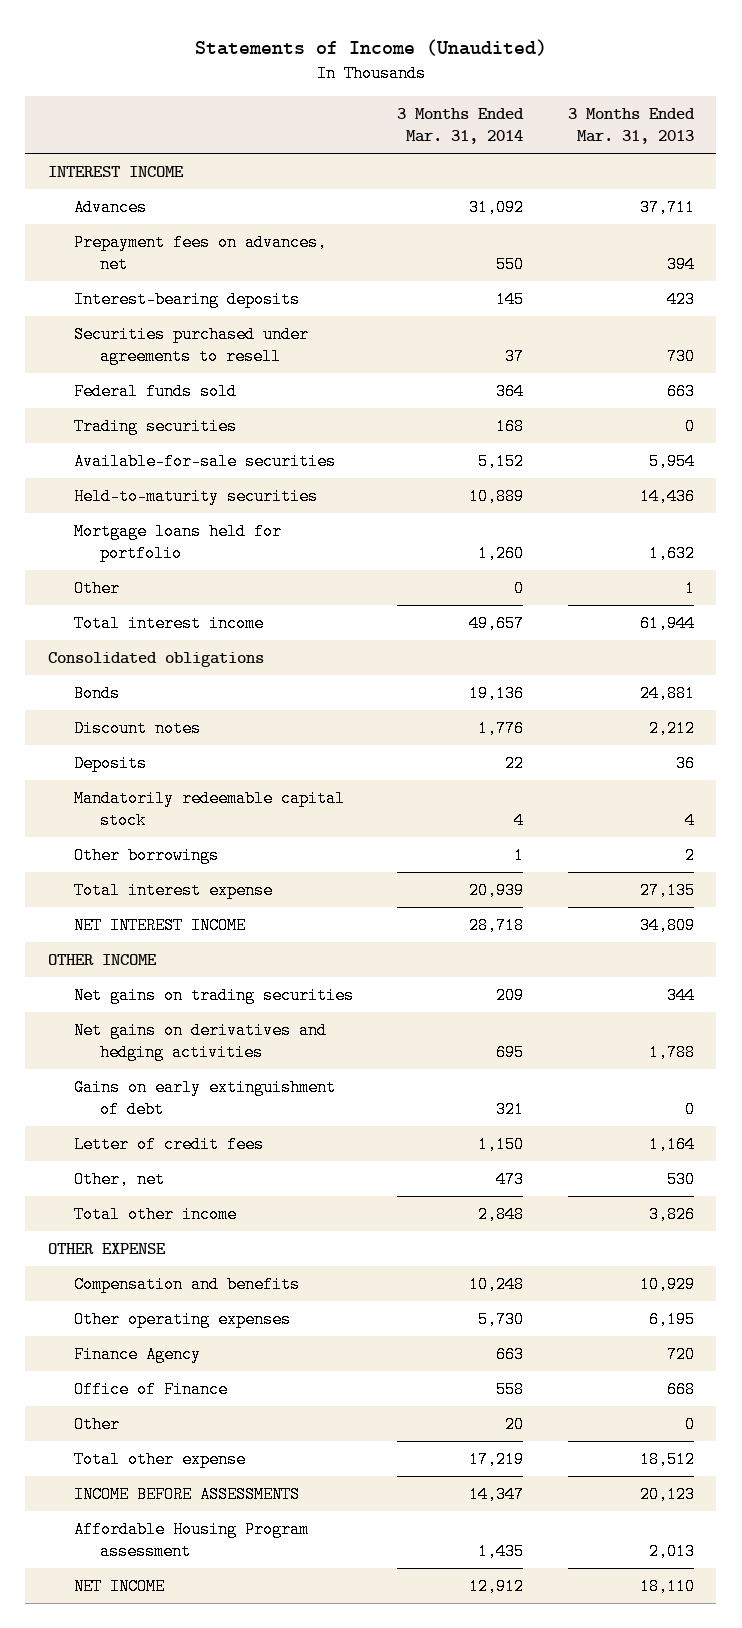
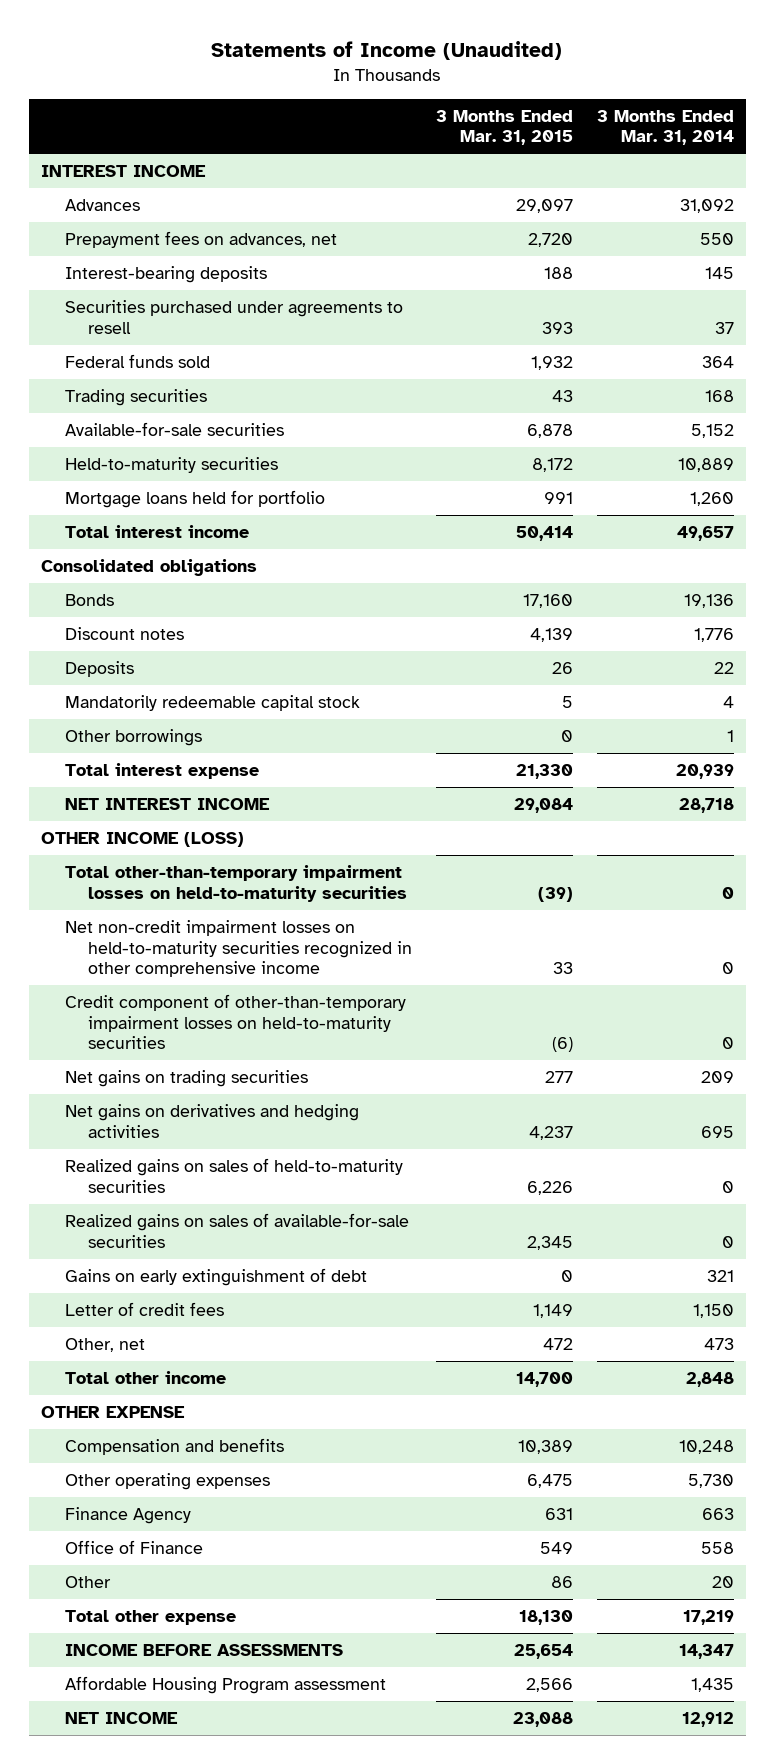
[568,108,696,145] 3 Months Ended Mar. 31, 2013 -> none
none -> [436,109,574,146] 3 Months Ended Mar. 31, 2015
[73,580,120,598] Other -> none
[47,954,157,966] OTHER INCOME -> [40,832,244,848] OTHER INCOME (LOSS)
none -> [64,865,408,902] Total other-than-temporary impairment losses on held-to-maturity securities
none -> [64,920,413,978] Net non-credit impairment losses on held-to-maturity securities recognized in other comprehensive income
none -> [64,994,406,1050] Credit component of other-than-temporary impairment losses on held-to-maturity securities
none -> [64,1158,403,1193] Realized gains on sales of held-to-maturity securities
none -> [64,1213,409,1248] Realized gains on sales of available-for-sale securities

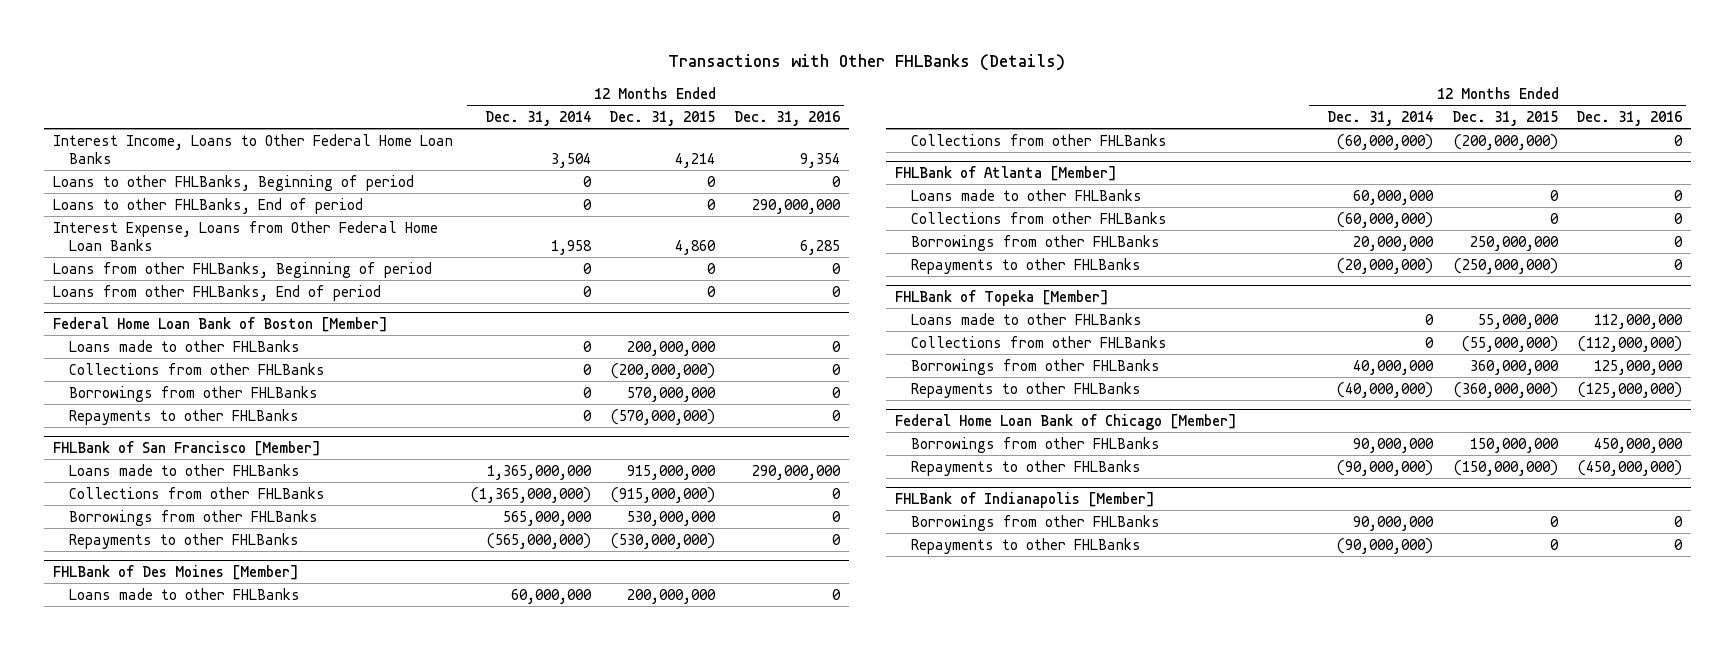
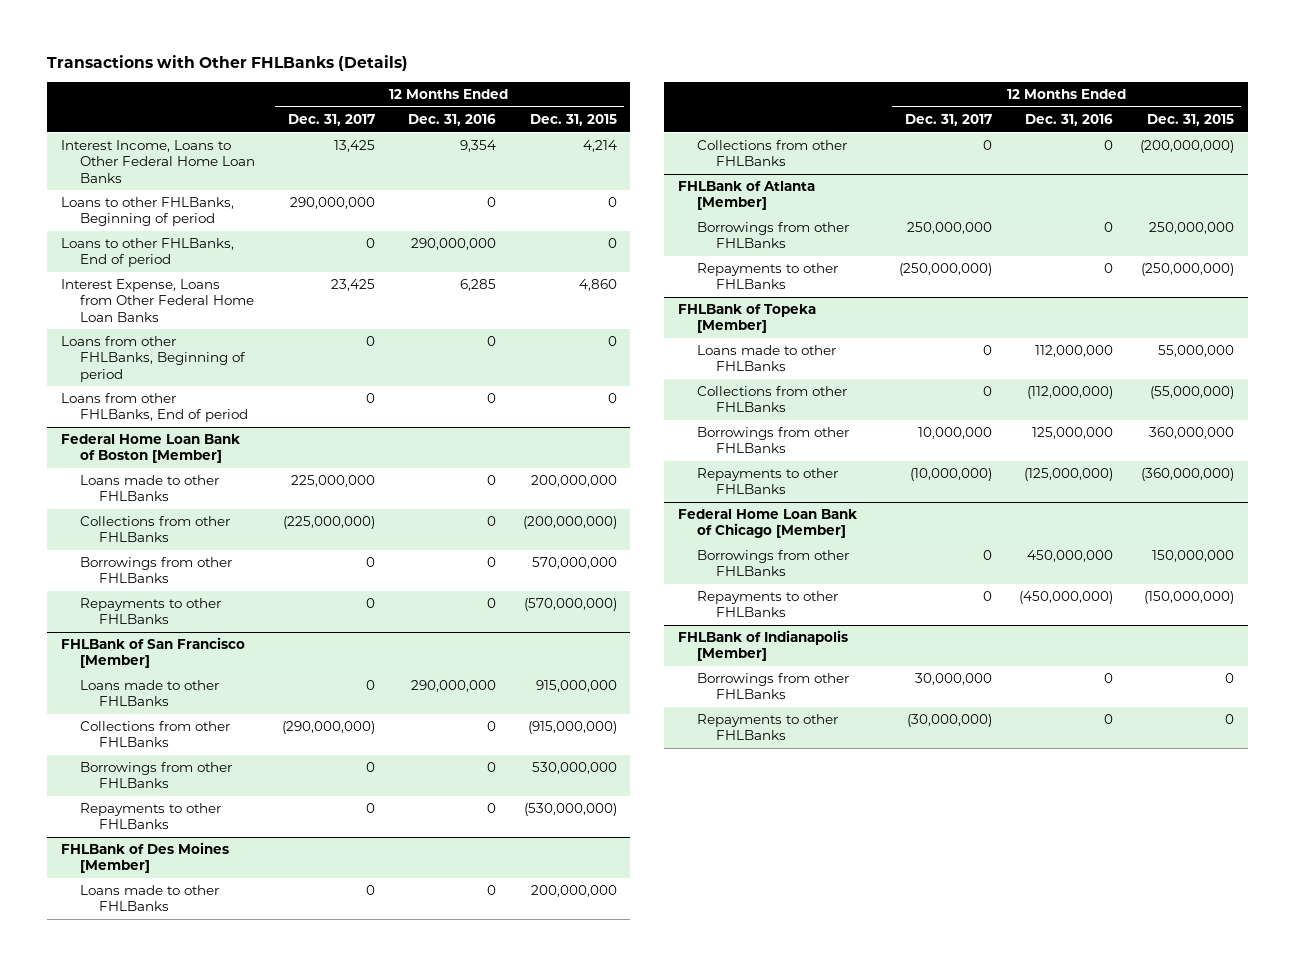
[485,110,592,126] Dec. 31, 2014 -> none
none -> [287,113,375,126] Dec. 31, 2017
[911,188,1143,201] Loans made to other FHLBanks -> none
[911,211,1168,224] Collections from other FHLBanks -> none

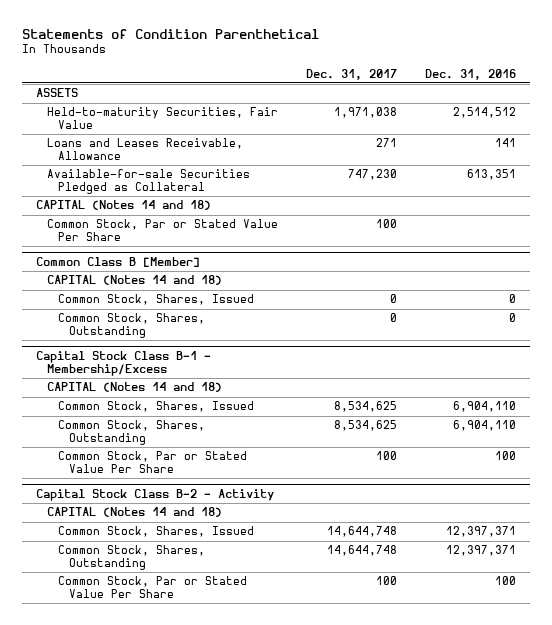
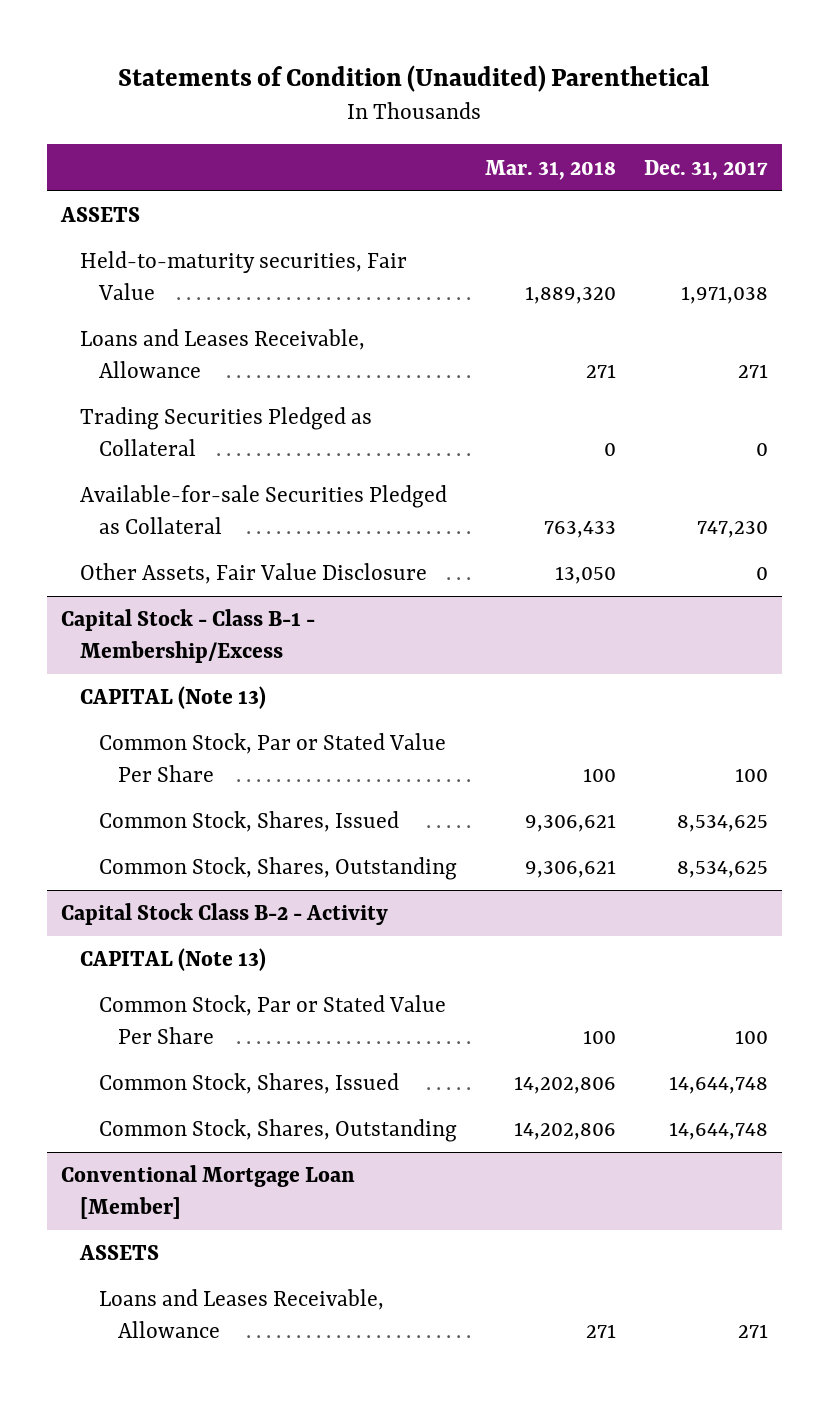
[21,28,319,39] Statements of Condition Parenthetical -> [118,64,710,92] Statements of Condition (Unaudited) Parenthetical
[425,68,517,80] Dec. 31, 2016 -> none
none -> [484,159,616,180] Mar. 31, 2018
[47,107,279,130] Held-to-maturity Securities, Fair Value -> [79,251,407,301] Held-to-maturity securities, Fair Value
none -> [79,407,372,457] Trading Securities Pledged as Collateral
[35,200,211,211] CAPITAL (Notes 14 and 18) -> none
none -> [79,563,427,585] Other Assets, Fair Value Disclosure
none -> [60,609,315,664] Capital Stock - Class B-1 - Membership/Excess
none -> [79,686,266,710] CAPITAL (Note 13)
[35,256,200,267] Common Class B [Member] -> none
[47,275,223,286] CAPITAL (Notes 14 and 18) -> none
[58,294,255,306] Common Stock, Shares, Issued -> none
[58,313,206,339] Common Stock, Shares, Outstanding -> none
[35,350,211,376] Capital Stock Class B-1 - Membership/Excess -> none
[47,382,223,393] CAPITAL (Notes 14 and 18) -> none
[58,451,248,474] Common Stock, Par or Stated Value Per Share -> none
[47,507,223,518] CAPITAL (Notes 14 and 18) -> none
none -> [79,948,266,972] CAPITAL (Note 13)
[58,576,248,599] Common Stock, Par or Stated Value Per Share -> [98,995,446,1045] Common Stock, Par or Stated Value Per Share
none -> [60,1165,355,1220] Conventional Mortgage Loan [Member]
none -> [78,1245,159,1261] ASSETS
none -> [98,1289,384,1339] Loans and Leases Receivable, Allowance

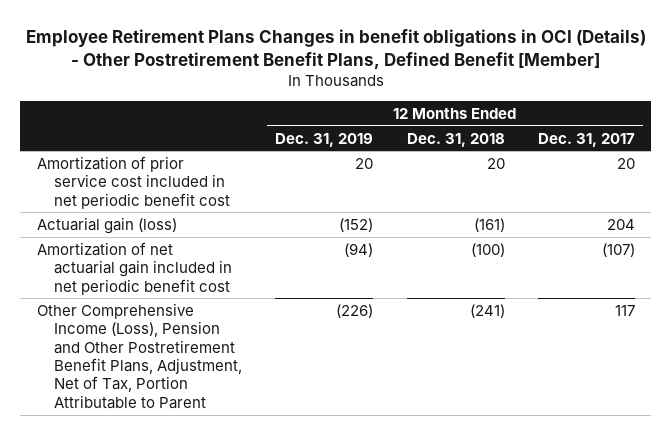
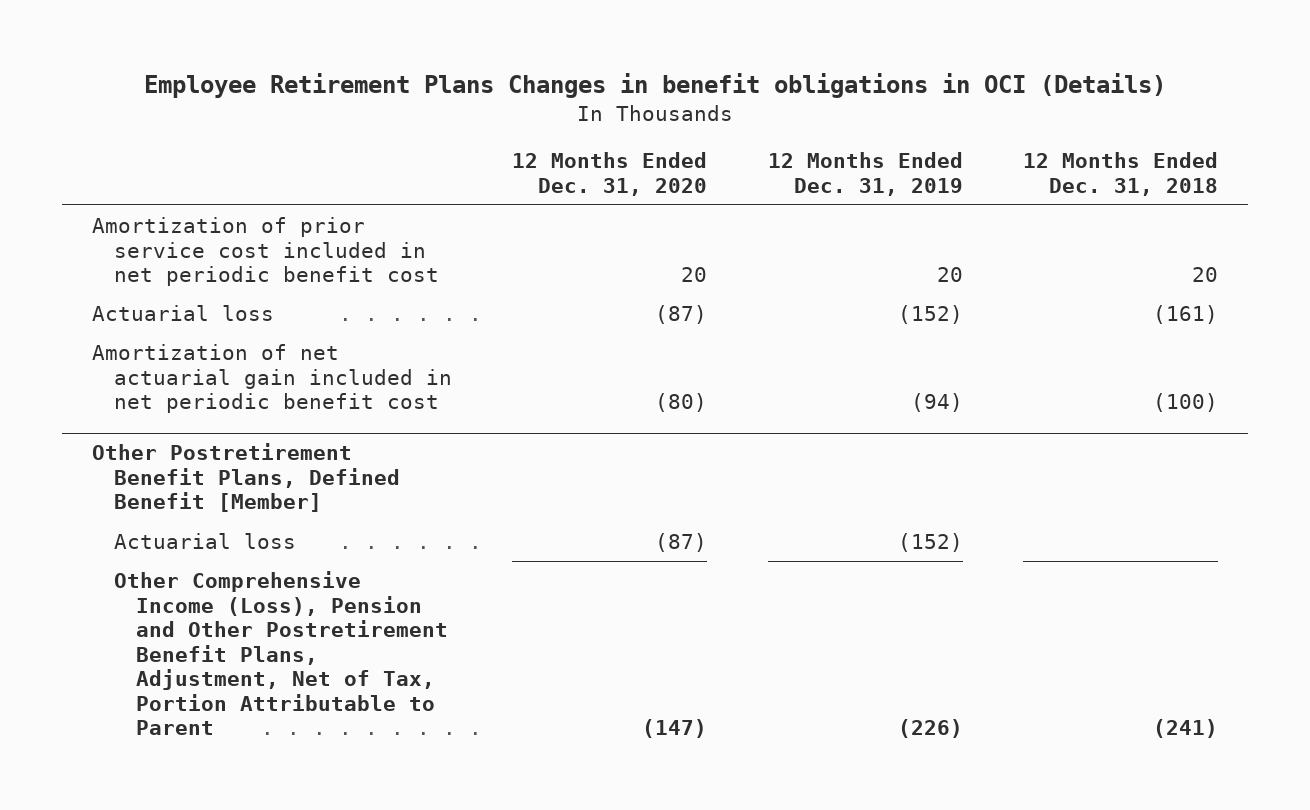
[25,29,646,71] Employee Retirement Plans Changes in benefit obligations in OCI (Details) - Other Postretirement Benefit Plans, Defined Benefit [Member] -> [144,73,1167,99] Employee Retirement Plans Changes in benefit obligations in OCI (Details)
[537,132,635,147] Dec. 31, 2017 -> none
none -> [512,152,708,196] 12 Months Ended Dec. 31, 2020
[36,216,177,234] Actuarial gain (loss) -> [91,305,274,322] Actuarial loss
none -> [91,443,400,513] Other Postretirement Benefit Plans, Defined Benefit [Member]
none -> [113,533,296,550] Actuarial loss

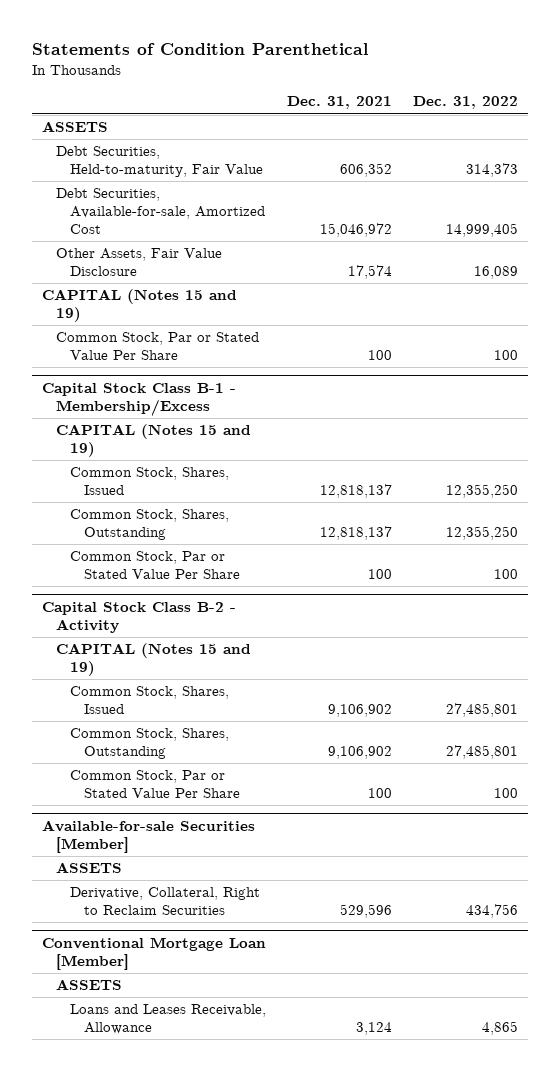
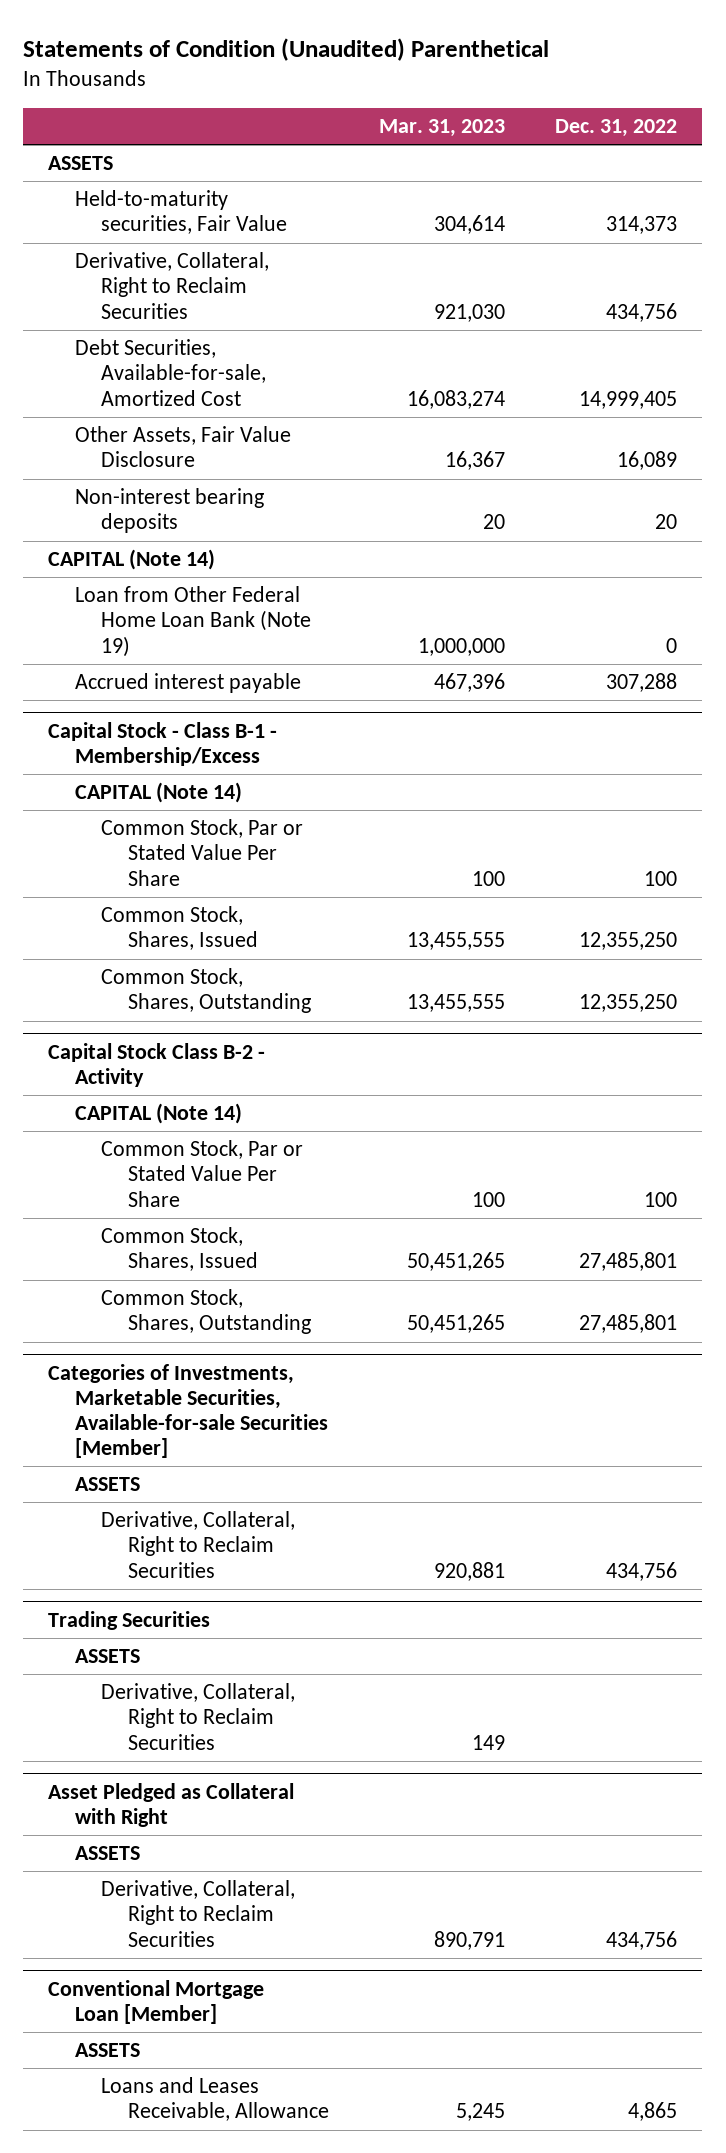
[31,42,368,55] Statements of Condition Parenthetical -> [23,37,550,61] Statements of Condition (Unaudited) Parenthetical
[286,96,392,110] Dec. 31, 2021 -> none
none -> [379,118,506,137] Mar. 31, 2023
[56,146,263,177] Debt Securities, Held-to-maturity, Fair Value -> [74,190,288,235] Held-to-maturity securities, Fair Value
none -> [74,252,269,319] Derivative, Collateral, Right to Reclaim Securities
[42,289,238,322] CAPITAL (Notes 15 and 19) -> none
none -> [74,488,264,534] Non-interest bearing deposits
none -> [48,549,216,571] CAPITAL (Note 14)
none -> [74,586,312,657] Loan from Other Federal Home Loan Bank (Note 19)
none -> [74,673,301,694] Accrued interest payable
none -> [48,721,278,766] Capital Stock - Class B-1 - Membership/Excess
none -> [74,782,242,804] CAPITAL (Note 14)
[42,383,237,416] Capital Stock Class B-1 - Membership/Excess -> none
[56,424,252,457] CAPITAL (Notes 15 and 19) -> none
[69,551,240,579] Common Stock, Par or Stated Value Per Share -> none
[56,643,252,676] CAPITAL (Notes 15 and 19) -> none
none -> [74,1103,242,1125] CAPITAL (Note 14)
[69,770,240,798] Common Stock, Par or Stated Value Per Share -> [101,1140,304,1207] Common Stock, Par or Stated Value Per Share
[42,820,256,853] Available-for-sale Securities [Member] -> [48,1363,328,1459] Categories of Investments, Marketable Securities, Available-for-sale Securities [Member]
none -> [48,1610,211,1630] Trading Securities
none -> [74,1649,140,1664] ASSETS
none -> [101,1683,296,1750] Derivative, Collateral, Right to Reclaim Securities
none -> [48,1782,295,1827] Asset Pledged as Collateral with Right
none -> [74,1846,140,1861] ASSETS
none -> [101,1880,296,1947] Derivative, Collateral, Right to Reclaim Securities

